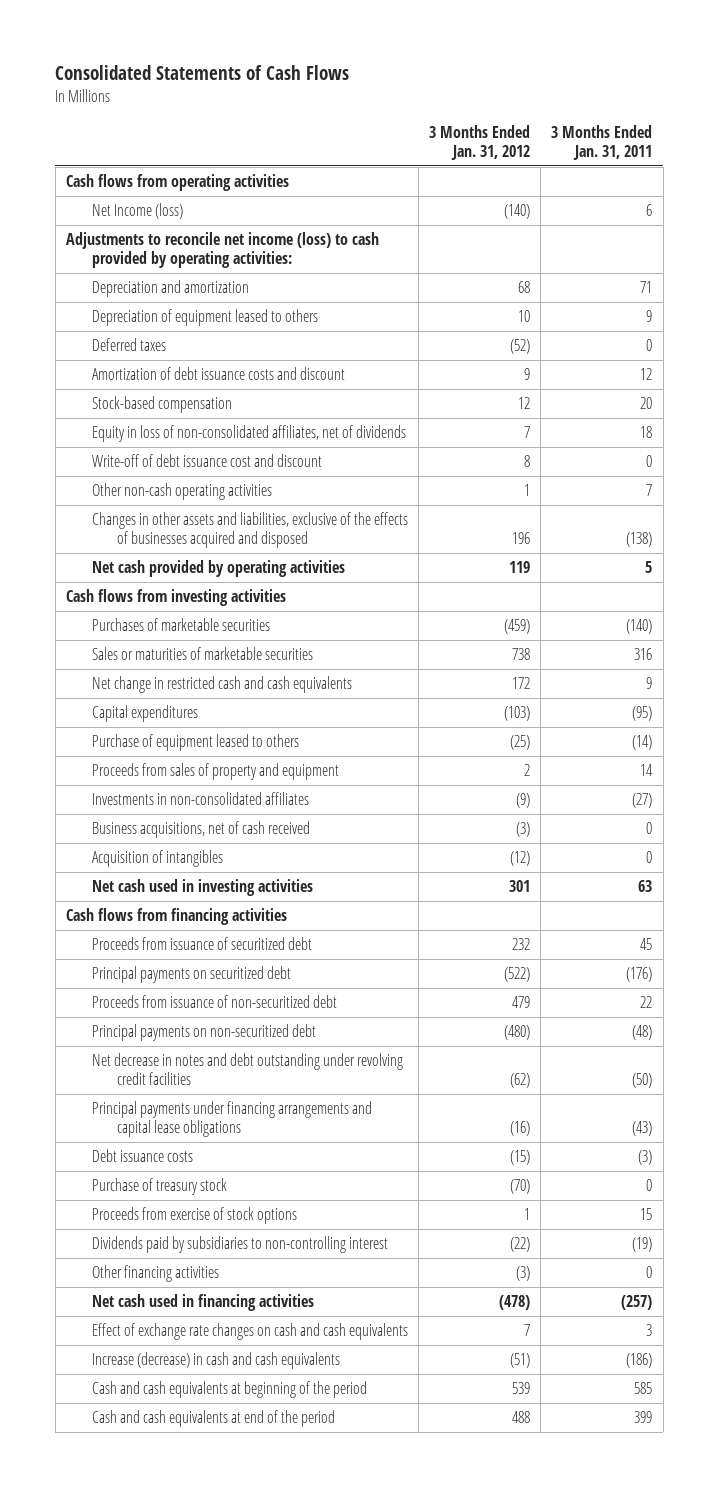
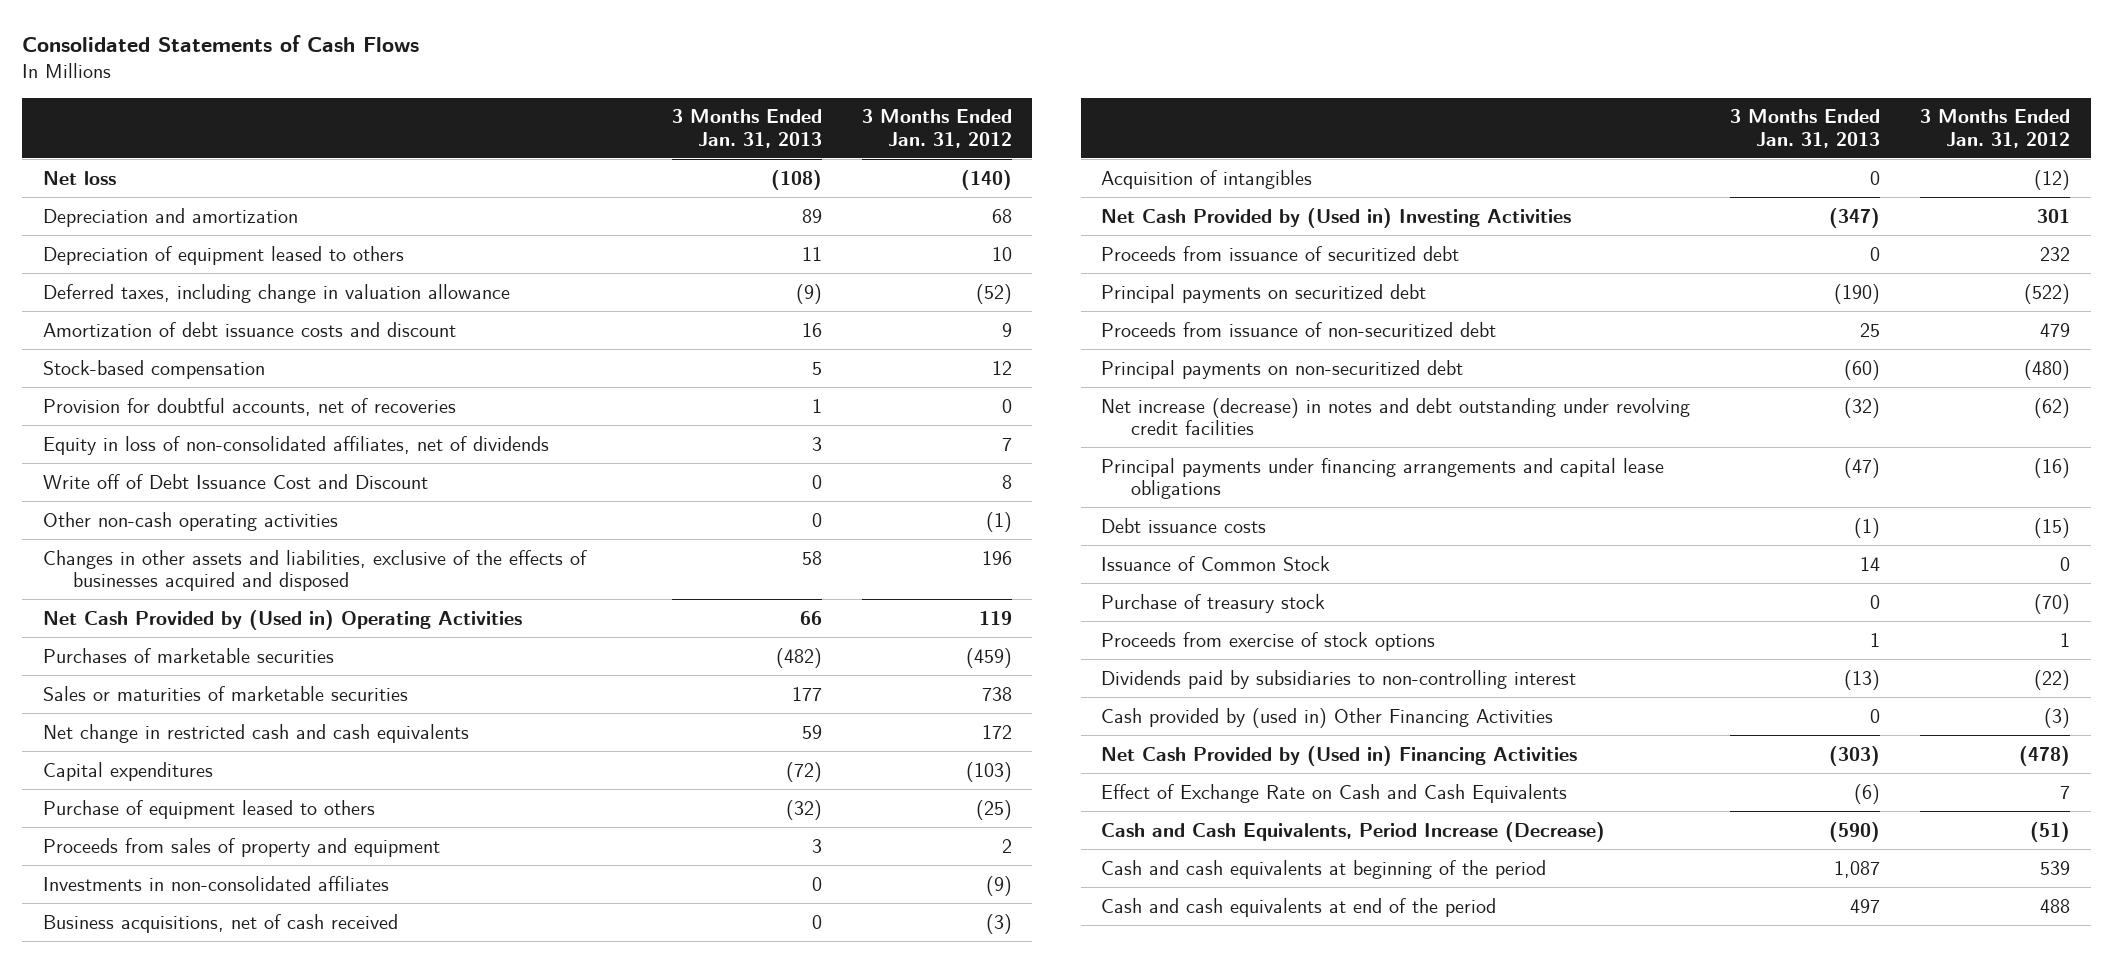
[551,125,653,161] 3 Months Ended Jan. 31, 2011 -> none
none -> [671,109,822,148] 3 Months Ended Jan. 31, 2013
[65,174,289,192] Cash flows from operating activities -> none
[65,232,379,269] Adjustments to reconcile net income (loss) to cash provided by operating activities: -> none
[91,203,183,220] Net Income (loss) -> [42,170,116,185] Net loss
[91,338,166,352] Deferred taxes -> [42,283,510,303] Deferred taxes, including change in valuation allowance
none -> [42,397,456,416] Provision for doubtful accounts, net of recoveries
[91,454,322,468] Write-off of debt issuance cost and discount -> [42,473,428,489] Write off of Debt Issuance Cost and Discount
[523,484,530,497] 1 -> [986,511,1013,532] (1)
[65,589,286,607] Cash flows from investing activities -> none
[91,560,345,578] Net cash provided by operating activities -> [42,609,522,630] Net Cash Provided by (Used in) Operating Activities
[65,908,287,926] Cash flows from financing activities -> none
[91,879,313,897] Net cash used in investing activities -> [1100,207,1571,228] Net Cash Provided by (Used in) Investing Activities
[91,1053,403,1086] Net decrease in notes and debt outstanding under revolving credit facilities -> [1100,397,1690,435] Net increase (decrease) in notes and debt outstanding under revolving credit facilities
none -> [1100,555,1330,571] Issuance of Common Stock
[91,1265,219,1283] Other financing activities -> none
none -> [1100,707,1553,728] Cash provided by (used in) Other Financing Activities
[91,1294,314,1312] Net cash used in financing activities -> [1100,745,1577,766] Net Cash Provided by (Used in) Financing Activities
[91,1323,408,1341] Effect of exchange rate changes on cash and cash equivalents -> [1100,783,1567,803] Effect of Exchange Rate on Cash and Cash Equivalents
[91,1352,340,1370] Increase (decrease) in cash and cash equivalents -> [1100,821,1605,842] Cash and Cash Equivalents, Period Increase (Decrease)

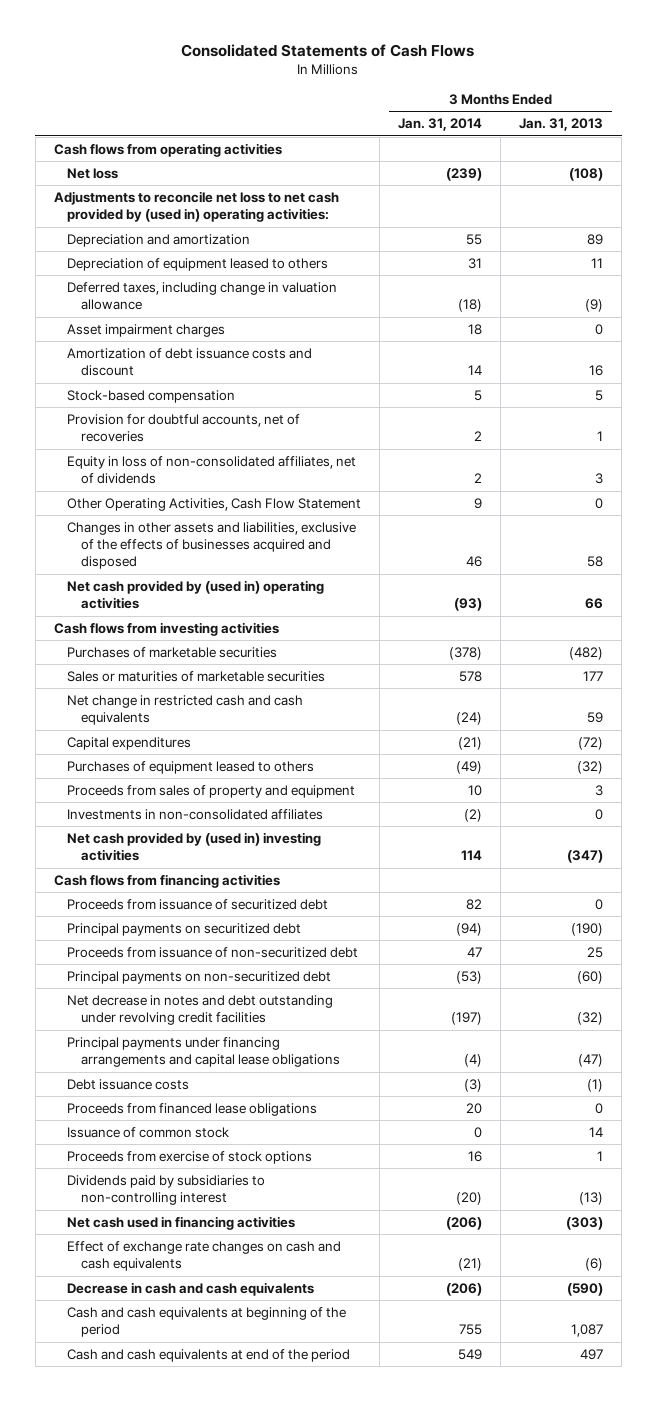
[862,109,1013,148] 3 Months Ended Jan. 31, 2012 -> none
none -> [398,118,483,132] Jan. 31, 2014
none -> [53,142,282,157] Cash flows from operating activities
none -> [53,190,339,223] Adjustments to reconcile net loss to net cash provided by (used in) operating activities:
none -> [67,323,226,337] Asset impairment charges
[42,473,428,489] Write off of Debt Issuance Cost and Discount -> none
[42,511,338,531] Other non-cash operating activities -> [67,497,362,511] Other Operating Activities, Cash Flow Statement
[42,609,522,630] Net Cash Provided by (Used in) Operating Activities -> [67,579,325,610] Net cash provided by (used in) operating activities
none -> [53,621,279,636] Cash flows from investing activities
[42,799,375,819] Purchase of equipment leased to others -> [67,760,315,774] Purchases of equipment leased to others
[42,913,398,933] Business acquisitions, net of cash received -> none
[1100,169,1312,189] Acquisition of intangibles -> none
[1100,207,1571,228] Net Cash Provided by (Used in) Investing Activities -> [67,831,322,862] Net cash provided by (used in) investing activities
none -> [53,873,280,888] Cash flows from financing activities
[1100,397,1690,435] Net increase (decrease) in notes and debt outstanding under revolving credit facilities -> [67,994,334,1026] Net decrease in notes and debt outstanding under revolving credit facilities
[1100,593,1325,613] Purchase of treasury stock -> none
none -> [67,1102,318,1116] Proceeds from financed lease obligations
[1100,555,1330,571] Issuance of Common Stock -> [67,1126,230,1138] Issuance of common stock
[1100,707,1553,728] Cash provided by (used in) Other Financing Activities -> none
[1100,745,1577,766] Net Cash Provided by (Used in) Financing Activities -> [67,1215,296,1230] Net cash used in financing activities
[1100,783,1567,803] Effect of Exchange Rate on Cash and Cash Equivalents -> [67,1240,342,1272] Effect of exchange rate changes on cash and cash equivalents
[1100,821,1605,842] Cash and Cash Equivalents, Period Increase (Decrease) -> [67,1281,315,1296] Decrease in cash and cash equivalents

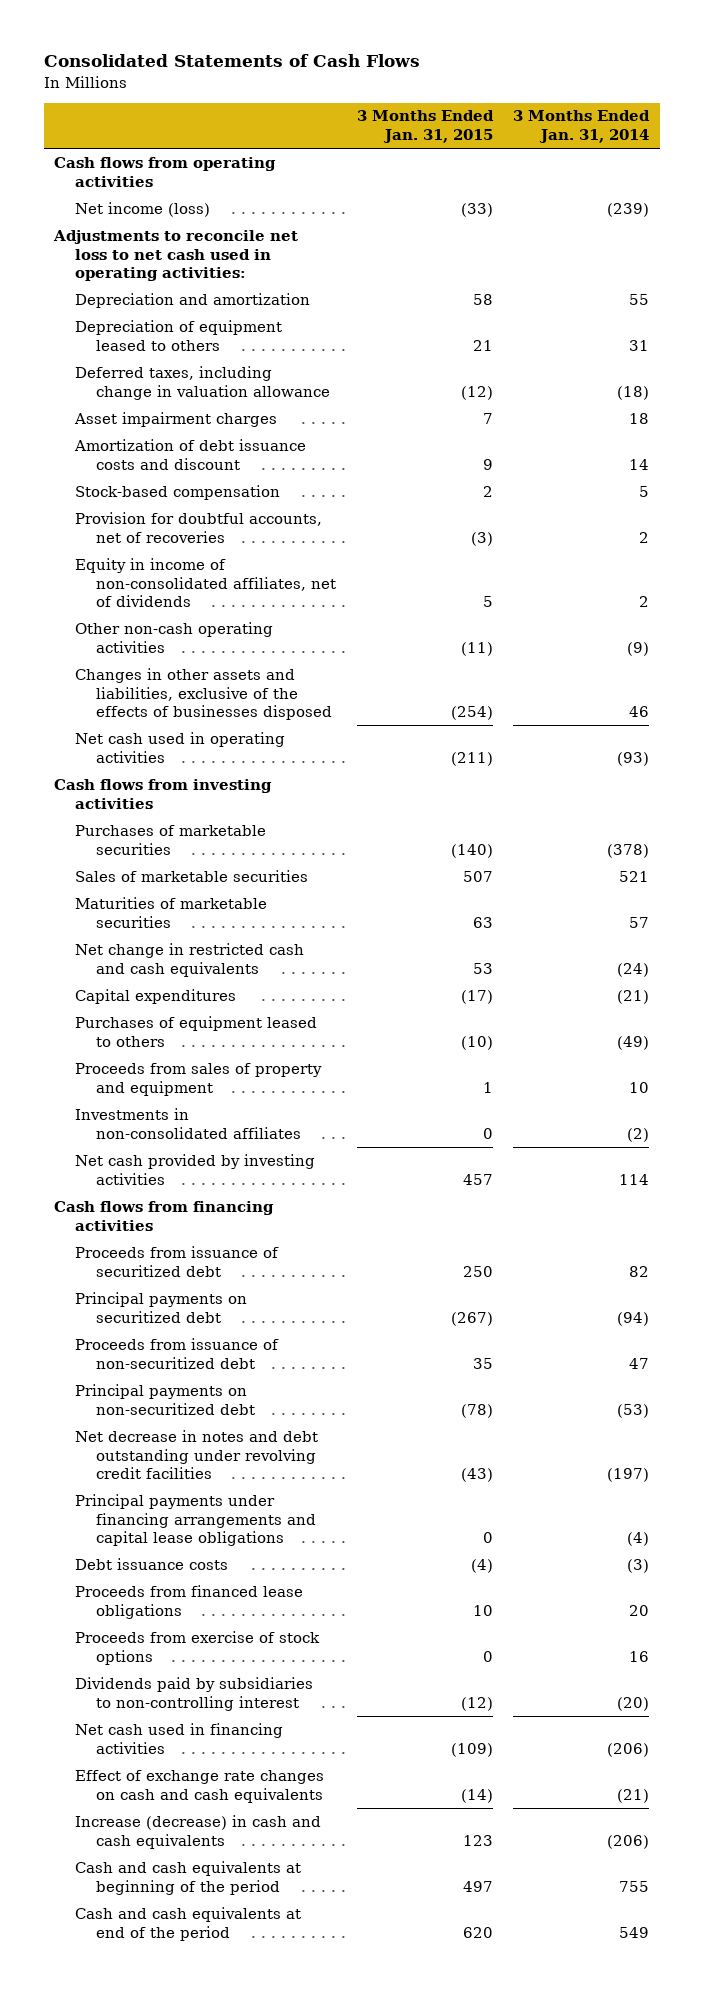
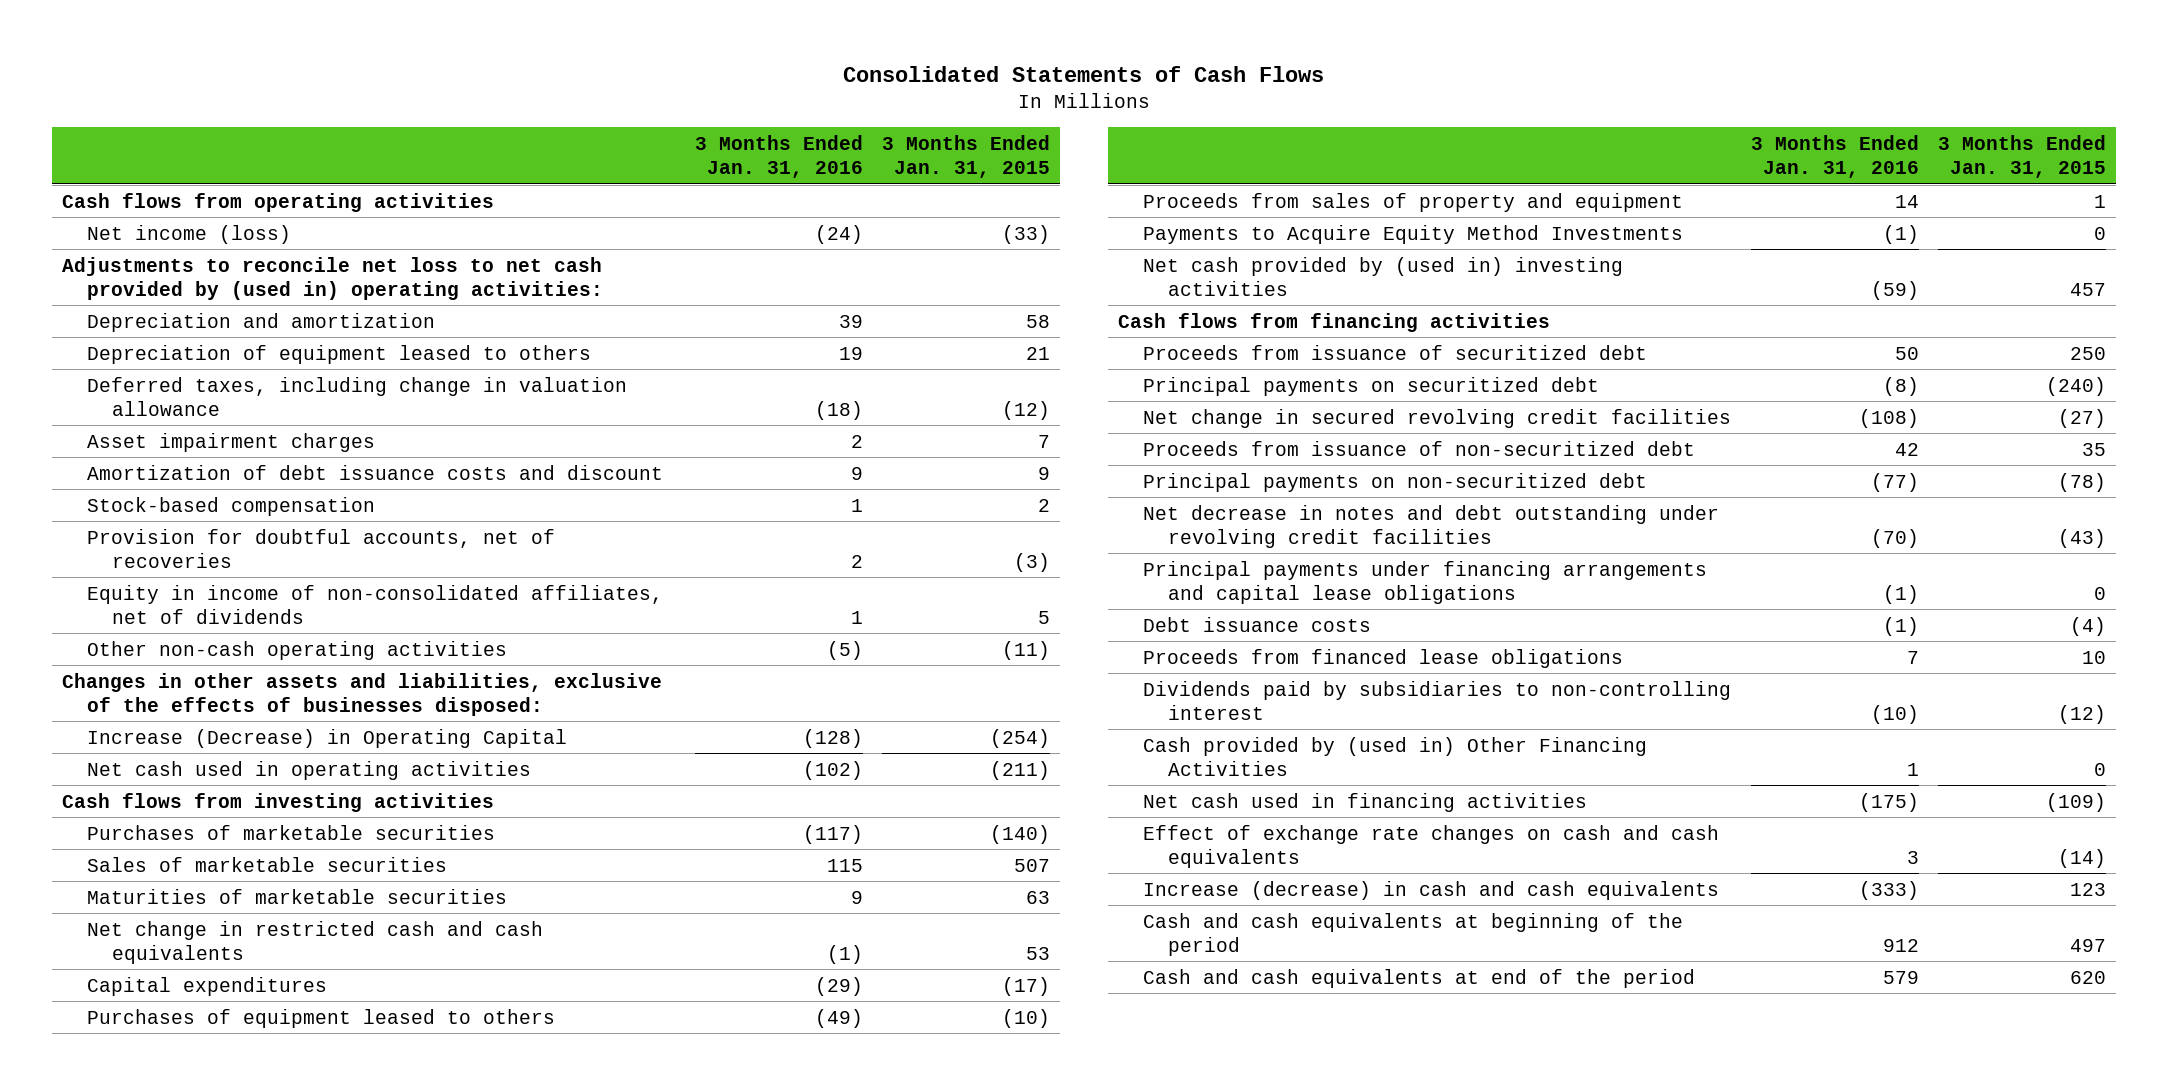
[513,110,651,144] 3 Months Ended Jan. 31, 2014 -> none
none -> [694,134,863,178] 3 Months Ended Jan. 31, 2016
[53,229,299,282] Adjustments to reconcile net loss to net cash used in operating activities: -> [61,256,604,300] Adjustments to reconcile net loss to net cash provided by (used in) operating activities:
none -> [61,672,662,716] Changes in other assets and liabilities, exclusive of the effects of businesses disposed:
[75,667,333,721] Changes in other assets and liabilities, exclusive of the effects of businesses disposed -> [87,728,568,748] Increase (Decrease) in Operating Capital
[75,1107,302,1139] Investments in non-consolidated affiliates -> [1143,224,1684,244] Payments to Acquire Equity Method Investments
[75,1153,316,1185] Net cash provided by investing activities -> [1143,256,1624,296] Net cash provided by (used in) investing activities
[450,1311,493,1326] (267) -> [2046,376,2107,396] (240)
none -> [1143,408,1732,428] Net change in secured revolving credit facilities
[75,1630,321,1665] Proceeds from exercise of stock options -> none
none -> [1143,736,1648,776] Cash provided by (used in) Other Financing Activities

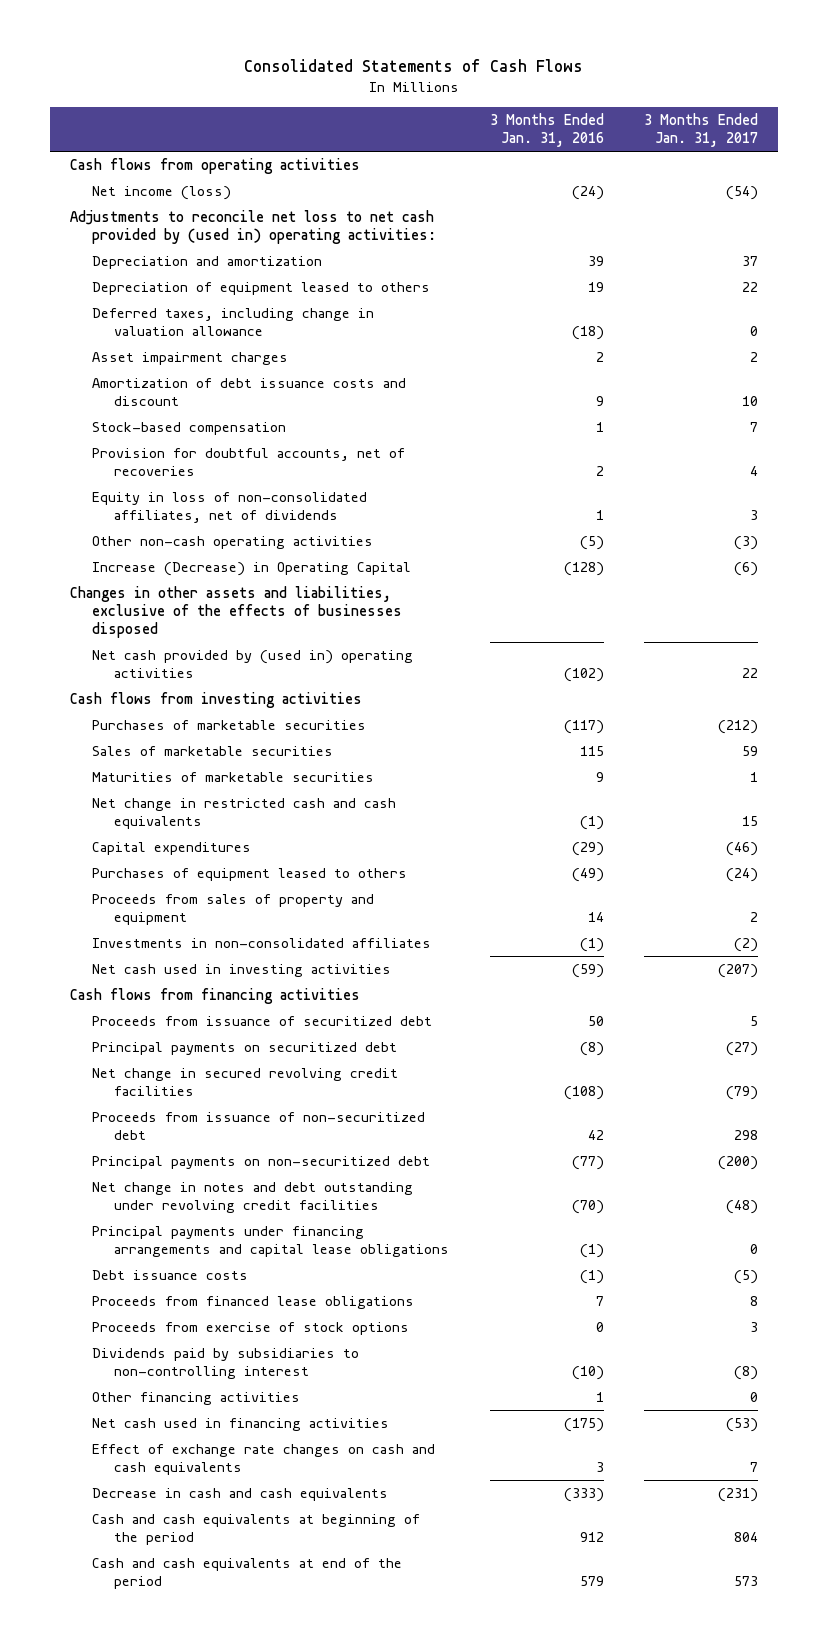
[882,134,1051,178] 3 Months Ended Jan. 31, 2015 -> none
none -> [644,112,759,147] 3 Months Ended Jan. 31, 2017
[87,584,664,624] Equity in income of non-consolidated affiliates, net of dividends -> [92,492,368,524] Equity in loss of non-consolidated affiliates, net of dividends
[61,672,662,716] Changes in other assets and liabilities, exclusive of the effects of businesses disposed: -> none
none -> [70,586,403,639] Changes in other assets and liabilities, exclusive of the effects of businesses disposed
[87,760,532,780] Net cash used in operating activities -> [92,650,414,679] Net cash provided by (used in) operating activities
[1143,224,1684,244] Payments to Acquire Equity Method Investments -> [92,938,432,949] Investments in non-consolidated affiliates
[1143,256,1624,296] Net cash provided by (used in) investing activities -> [92,964,392,978] Net cash used in investing activities
[1143,504,1720,548] Net decrease in notes and debt outstanding under revolving credit facilities -> [92,1182,414,1214] Net change in notes and debt outstanding under revolving credit facilities
none -> [92,1322,410,1336] Proceeds from exercise of stock options
[1143,736,1648,776] Cash provided by (used in) Other Financing Activities -> [92,1392,301,1406] Other financing activities
[1143,880,1720,900] Increase (decrease) in cash and cash equivalents -> [92,1488,389,1502] Decrease in cash and cash equivalents

